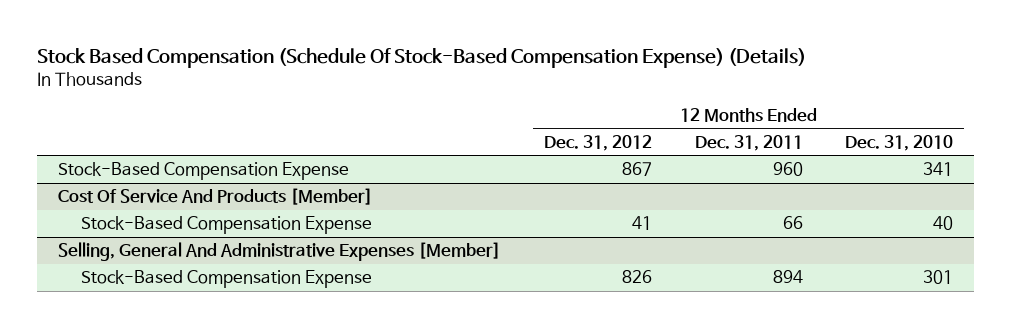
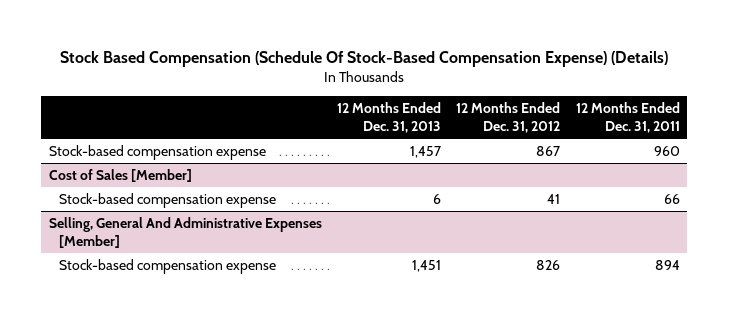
[845,134,954,151] Dec. 31, 2010 -> none
none -> [337,102,442,134] 12 Months Ended Dec. 31, 2013
[58,188,374,206] Cost Of Service And Products [Member] -> none
[58,162,350,181] Stock-Based Compensation Expense -> [48,144,266,160] Stock-based compensation expense
none -> [48,168,192,182] Cost of Sales [Member]
[80,216,372,235] Stock-Based Compensation Expense -> [59,192,277,208] Stock-based compensation expense
[80,270,372,289] Stock-Based Compensation Expense -> [59,258,277,274] Stock-based compensation expense

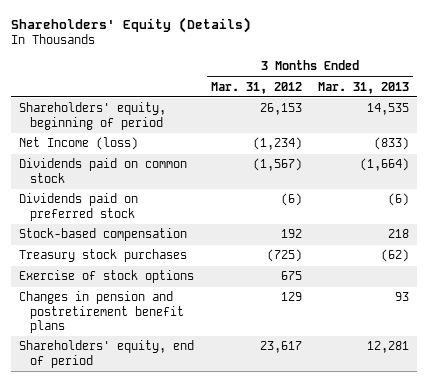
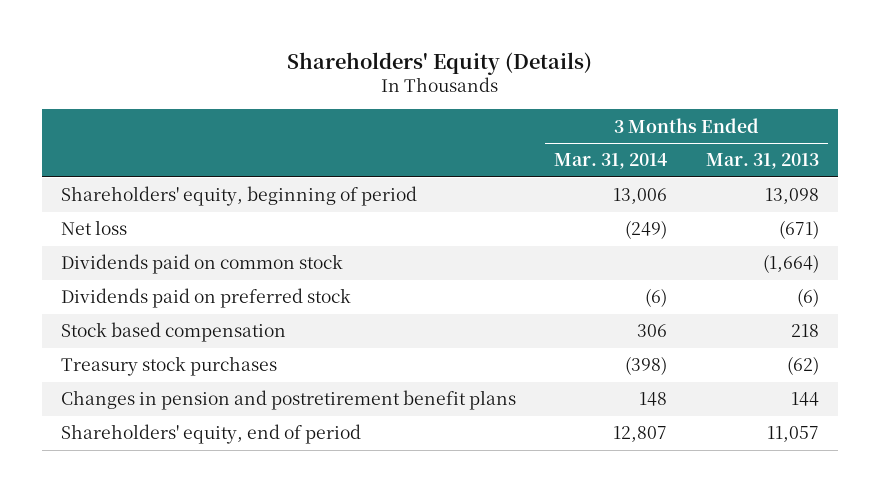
[210,81,302,94] Mar. 31, 2012 -> none
none -> [554,153,668,170] Mar. 31, 2014
[367,103,410,116] 14,535 -> [764,188,819,205] 13,098
[19,137,139,151] Net Income (loss) -> [61,220,128,236] Net loss
[374,137,410,151] (833) -> [778,220,819,240] (671)
[19,228,188,242] Stock-based compensation -> [61,322,287,343] Stock based compensation
[19,270,195,284] Exercise of stock options -> none
[395,292,410,302] 93 -> [790,392,819,407] 144
[367,341,410,354] 12,281 -> [766,426,819,443] 11,057

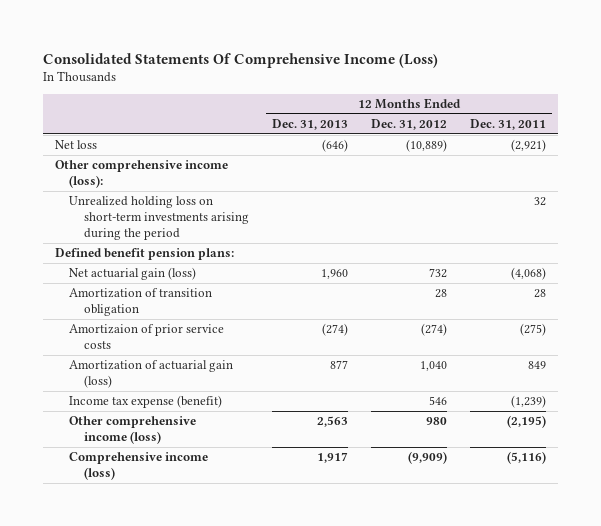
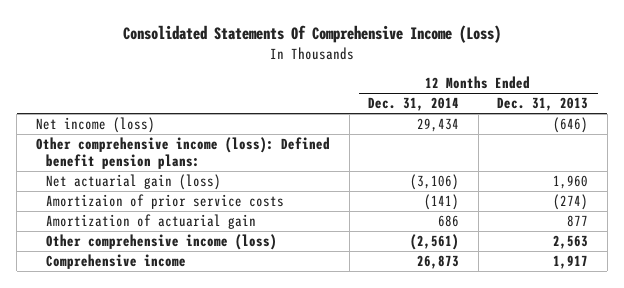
[370,118,447,130] Dec. 31, 2012 -> none
[469,118,546,130] Dec. 31, 2011 -> none
none -> [368,97,460,112] Dec. 31, 2014
[54,160,228,189] Other comprehensive income (loss): -> none
[69,196,249,241] Unrealized holding loss on short-term investments arising during the period -> none
[54,140,97,150] Net loss -> [36,117,156,134] Net income (loss)
[54,248,234,261] Defined benefit pension plans: -> [36,137,331,169] Other comprehensive income (loss): Defined benefit pension plans:
[69,288,213,317] Amortization of transition obligation -> none
[69,395,223,409] Income tax expense (benefit) -> none
[69,360,234,389] Amortization of actuarial gain (loss) -> [46,214,257,230] Amortization of actuarial gain
[69,452,209,481] Comprehensive income (loss) -> [46,254,187,270] Comprehensive income

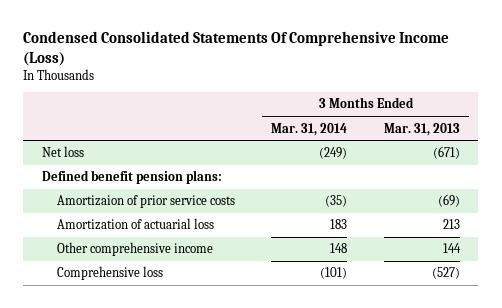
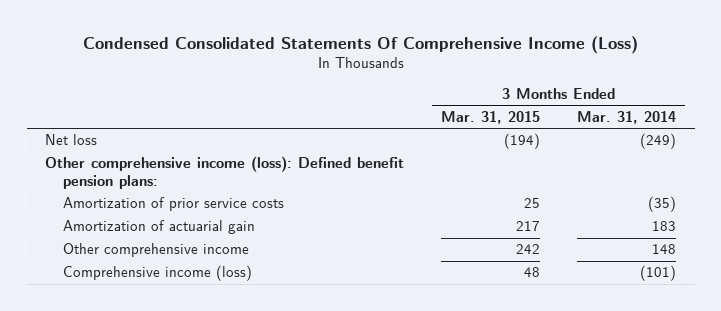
[383,122,460,136] Mar. 31, 2013 -> none
none -> [441,110,541,124] Mar. 31, 2015
[41,170,222,185] Defined benefit pension plans: -> [45,156,405,189] Other comprehensive income (loss): Defined benefit pension plans:
[56,195,235,209] Amortizaion of prior service costs -> [62,197,284,212] Amortization of prior service costs
[56,218,214,231] Amortization of actuarial loss -> [62,220,255,235] Amortization of actuarial gain
[56,266,163,281] Comprehensive loss -> [62,265,252,282] Comprehensive income (loss)

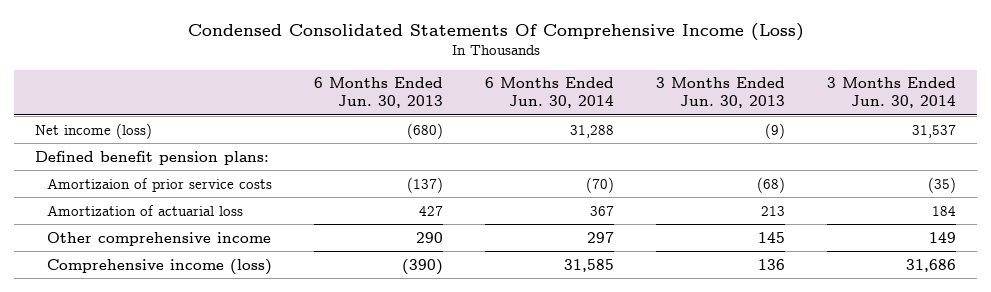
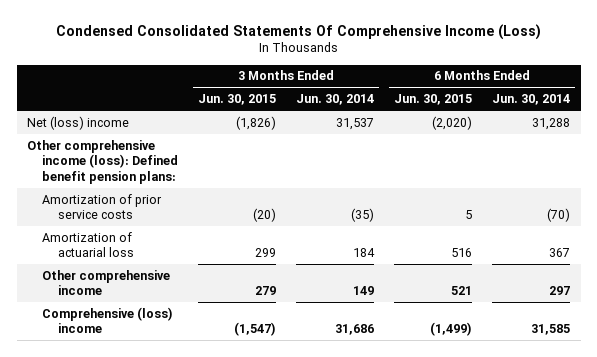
[314,77,444,109] 6 Months Ended Jun. 30, 2013 -> none
[656,77,786,109] 3 Months Ended Jun. 30, 2013 -> none
none -> [198,94,277,106] Jun. 30, 2015
none -> [394,94,473,106] Jun. 30, 2015
[34,122,152,139] Net income (loss) -> [26,115,129,130] Net (loss) income
[34,150,269,165] Defined benefit pension plans: -> [26,139,179,185] Other comprehensive income (loss): Defined benefit pension plans:
[47,177,273,192] Amortizaion of prior service costs -> [42,193,163,220] Amortization of prior service costs
[47,258,273,275] Comprehensive income (loss) -> [42,306,174,334] Comprehensive (loss) income

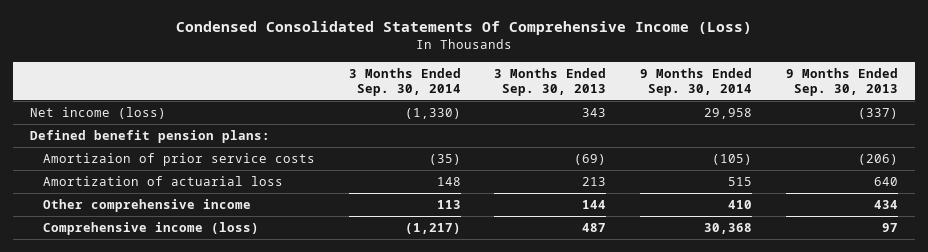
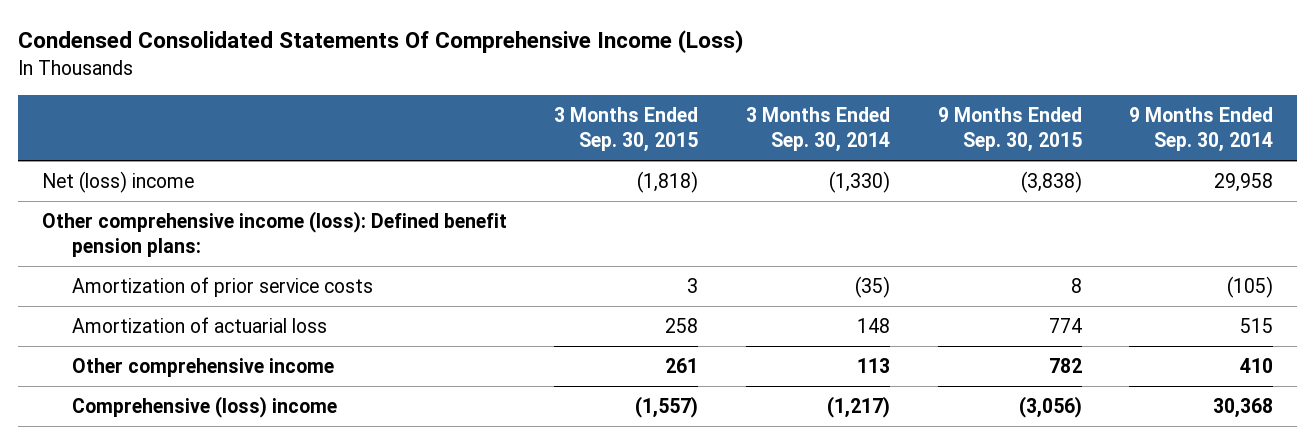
[494,67,607,96] 3 Months Ended Sep. 30, 2013 -> none
[786,67,899,96] 9 Months Ended Sep. 30, 2013 -> none
none -> [554,106,699,153] 3 Months Ended Sep. 30, 2015
none -> [937,106,1082,153] 9 Months Ended Sep. 30, 2015
[29,107,166,120] Net income (loss) -> [41,170,194,193] Net (loss) income
[29,130,270,144] Defined benefit pension plans: -> [41,210,507,258] Other comprehensive income (loss): Defined benefit pension plans:
[42,153,315,167] Amortizaion of prior service costs -> [72,276,374,297] Amortization of prior service costs
[42,222,259,236] Comprehensive income (loss) -> [72,395,338,418] Comprehensive (loss) income

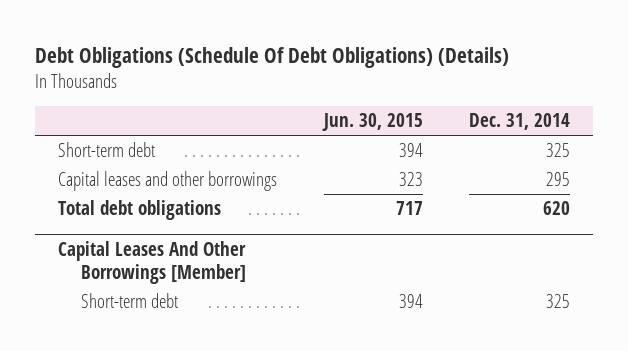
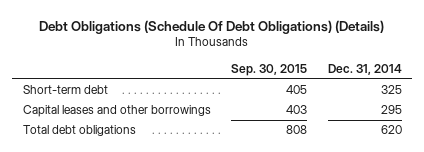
[321,113,423,132] Jun. 30, 2015 -> none
none -> [231,63,308,76] Sep. 30, 2015
[58,240,247,285] Capital Leases And Other Borrowings [Member] -> none
[80,292,178,308] Short-term debt -> none

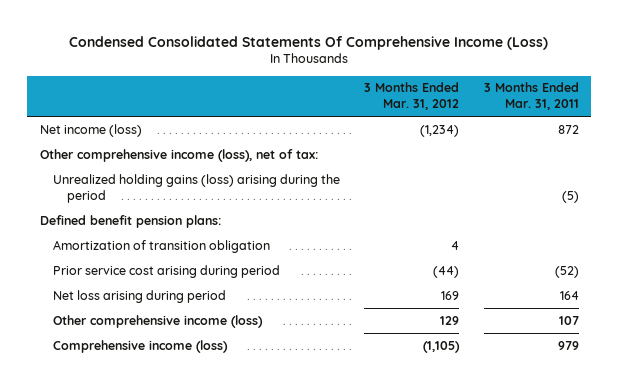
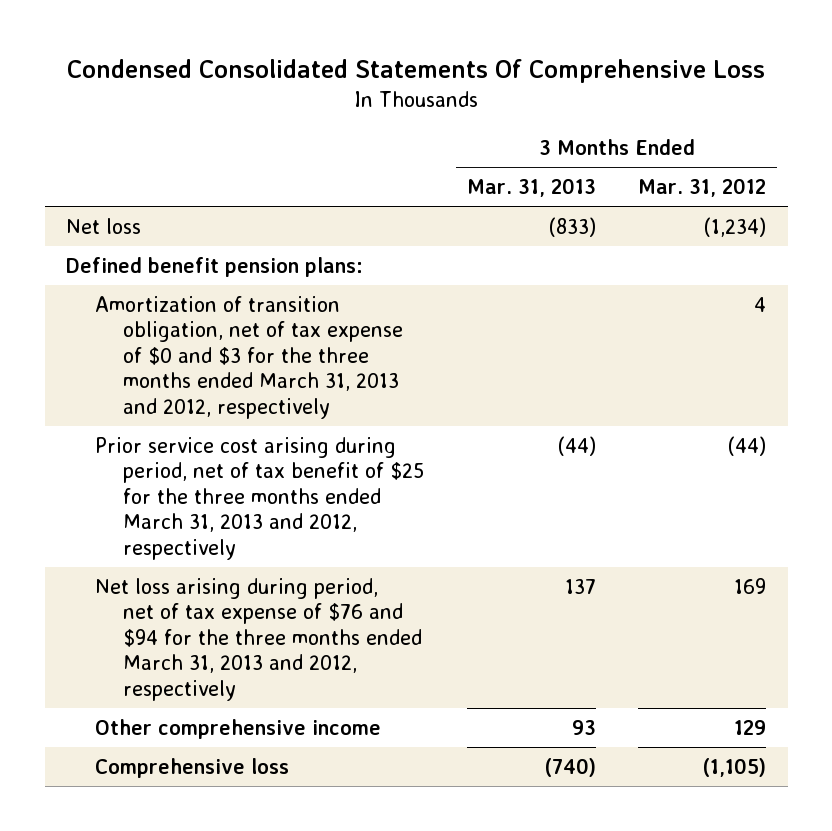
[69,35,549,50] Condensed Consolidated Statements Of Comprehensive Income (Loss) -> [67,59,766,84] Condensed Consolidated Statements Of Comprehensive Loss
[483,82,579,111] 3 Months Ended Mar. 31, 2011 -> none
none -> [466,178,596,198] Mar. 31, 2013
[39,148,318,162] Other comprehensive income (loss), net of tax: -> none
[53,173,341,203] Unrealized holding gains (loss) arising during the period -> none
[39,123,142,137] Net income (loss) -> [65,217,141,234] Net loss
[53,239,271,253] Amortization of transition obligation -> [94,295,404,419] Amortization of transition obligation, net of tax expense of $0 and $3 for the three months ended March 31, 2013 and 2012, respectively
[53,264,281,278] Prior service cost arising during period -> [94,436,425,560] Prior service cost arising during period, net of tax benefit of $25 for the three months ended March 31, 2013 and 2012, respectively
[53,289,227,303] Net loss arising during period -> [94,577,423,701] Net loss arising during period, net of tax expense of $76 and $94 for the three months ended March 31, 2013 and 2012, respectively
[53,314,264,328] Other comprehensive income (loss) -> [94,718,381,739] Other comprehensive income
[53,339,229,353] Comprehensive income (loss) -> [94,757,289,778] Comprehensive loss

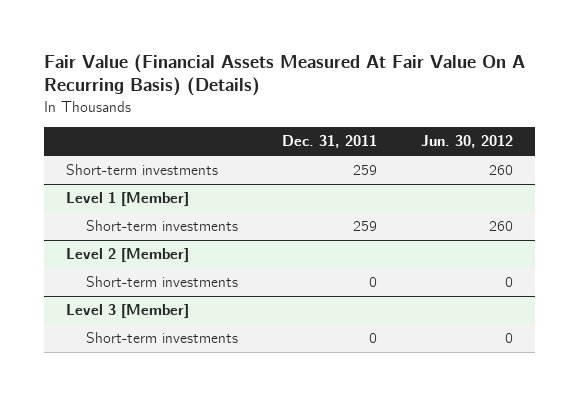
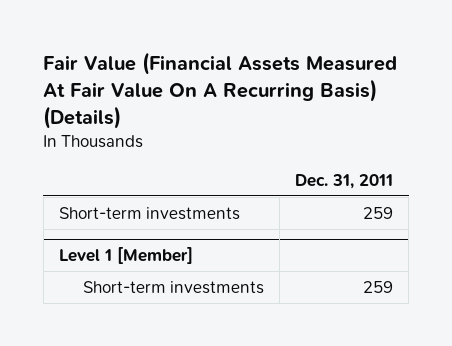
[421,135,514,149] Jun. 30, 2012 -> none
[66,248,190,263] Level 2 [Member] -> none
[86,276,239,288] Short-term investments -> none
[66,304,190,319] Level 3 [Member] -> none
[86,332,239,344] Short-term investments -> none

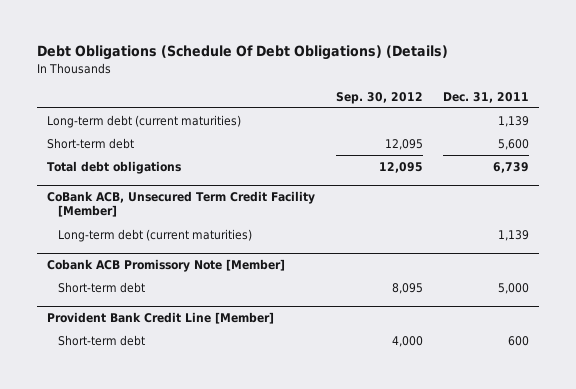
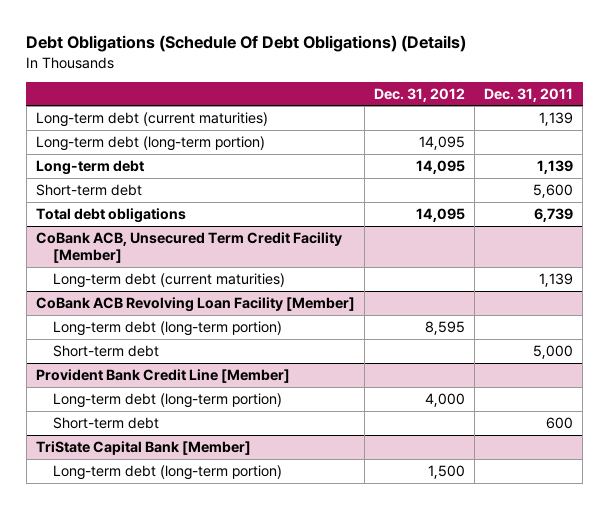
[335,91,423,104] Sep. 30, 2012 -> none
none -> [373,87,465,102] Dec. 31, 2012
none -> [35,135,265,151] Long-term debt (long-term portion)
none -> [35,159,144,175] Long-term debt
[47,259,286,273] Cobank ACB Promissory Note [Member] -> none
none -> [35,296,355,312] CoBank ACB Revolving Loan Facility [Member]
none -> [53,320,283,336] Long-term debt (long-term portion)
none -> [53,392,283,408] Long-term debt (long-term portion)
none -> [35,440,251,455] TriState Capital Bank [Member]
none -> [53,464,283,480] Long-term debt (long-term portion)

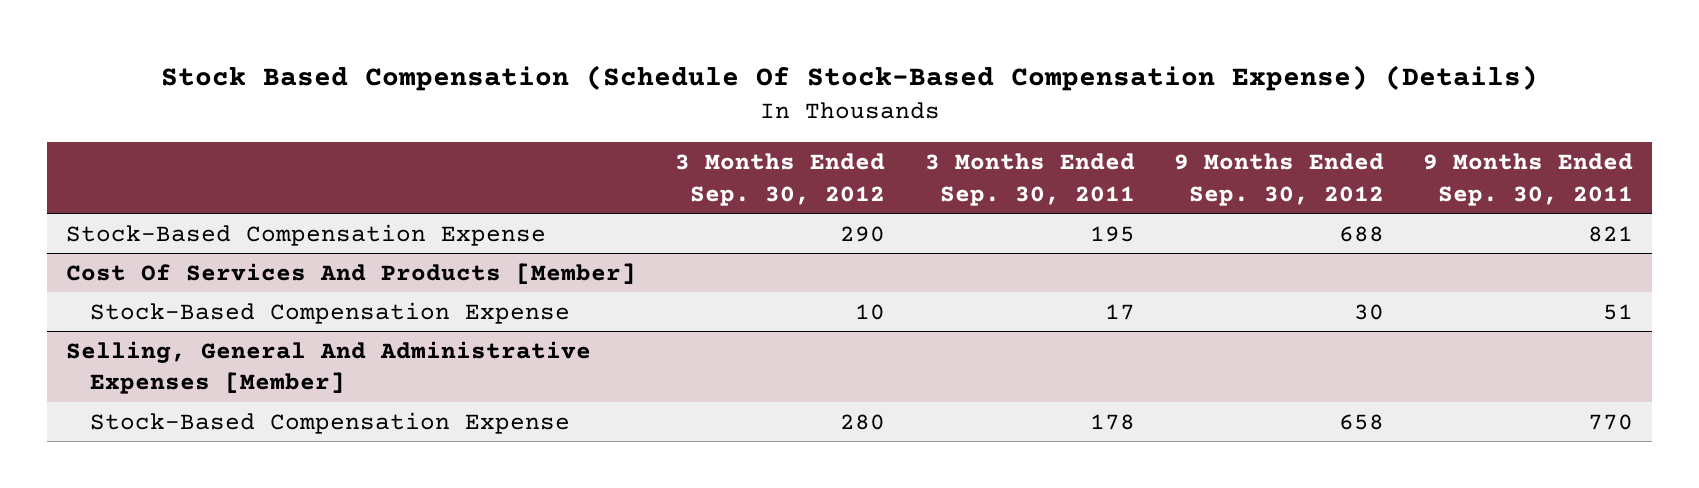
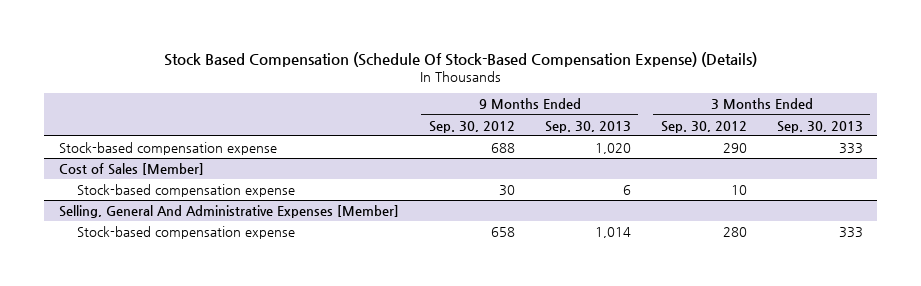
[924,152,1135,206] 3 Months Ended Sep. 30, 2011 -> none
[1422,152,1633,206] 9 Months Ended Sep. 30, 2011 -> none
none -> [544,120,631,133] Sep. 30, 2013
none -> [776,120,863,133] Sep. 30, 2013
[66,262,637,284] Cost Of Services And Products [Member] -> none
[66,223,547,246] Stock-Based Compensation Expense -> [58,142,277,156] Stock-based compensation expense
none -> [58,163,204,176] Cost of Sales [Member]
[90,301,571,324] Stock-Based Compensation Expense -> [76,184,295,198] Stock-based compensation expense
[90,411,571,434] Stock-Based Compensation Expense -> [76,226,295,240] Stock-based compensation expense

